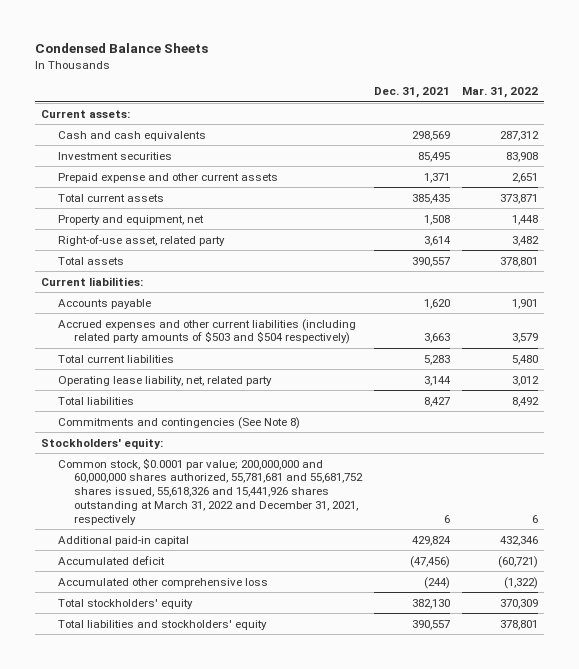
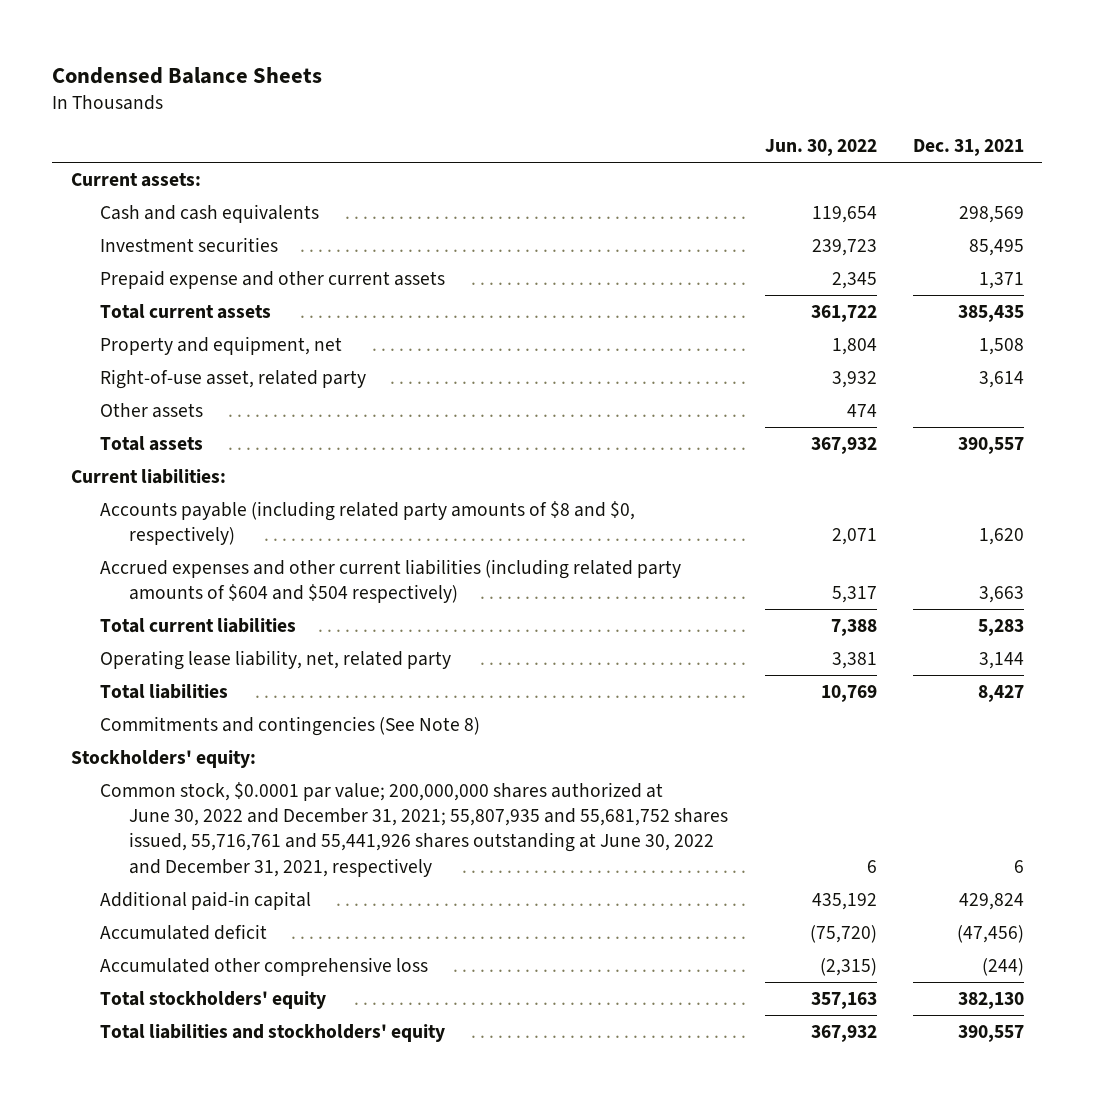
[462,87,539,99] Mar. 31, 2022 -> none
none -> [764,138,877,156] Jun. 30, 2022
none -> [99,403,203,419] Other assets
[57,298,151,309] Accounts payable -> [99,501,635,546] Accounts payable (including related party amounts of $8 and $0, respectively)
[57,318,356,345] Accrued expenses and other current liabilities (including related party amounts of $503 and $504 respectively) -> [99,559,681,604] Accrued expenses and other current liabilities (including related party amounts of $604 and $504 respectively)
[57,457,364,525] Common stock, $0.0001 par value; 200,000,000 and 60,000,000 shares authorized, 55,781,681 and 55,681,752 shares issued, 55,618,326 and 15,441,926 shares outstanding at March 31, 2022 and December 31, 2021, respectively -> [99,782,729,877] Common stock, $0.0001 par value; 200,000,000 shares authorized at June 30, 2022 and December 31, 2021; 55,807,935 and 55,681,752 shares issued, 55,716,761 and 55,441,926 shares outstanding at June 30, 2022 and December 31, 2021, respectively

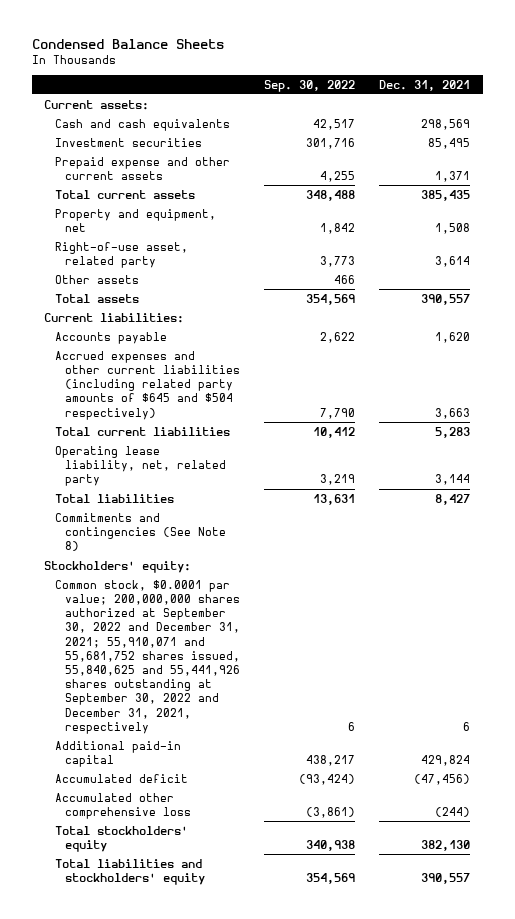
[764,138,877,156] Jun. 30, 2022 -> none
none -> [264,79,356,92] Sep. 30, 2022
[99,501,635,546] Accounts payable (including related party amounts of $8 and $0, respectively) -> [54,331,167,344] Accounts payable
[99,559,681,604] Accrued expenses and other current liabilities (including related party amounts of $604 and $504 respectively) -> [54,350,241,420] Accrued expenses and other current liabilities (including related party amounts of $645 and $504 respectively)
[99,782,729,877] Common stock, $0.0001 par value; 200,000,000 shares authorized at June 30, 2022 and December 31, 2021; 55,807,935 and 55,681,752 shares issued, 55,716,761 and 55,441,926 shares outstanding at June 30, 2022 and December 31, 2021, respectively -> [54,579,241,734] Common stock, $0.0001 par value; 200,000,000 shares authorized at September 30, 2022 and December 31, 2021; 55,910,071 and 55,681,752 shares issued, 55,840,625 and 55,441,926 shares outstanding at September 30, 2022 and December 31, 2021, respectively

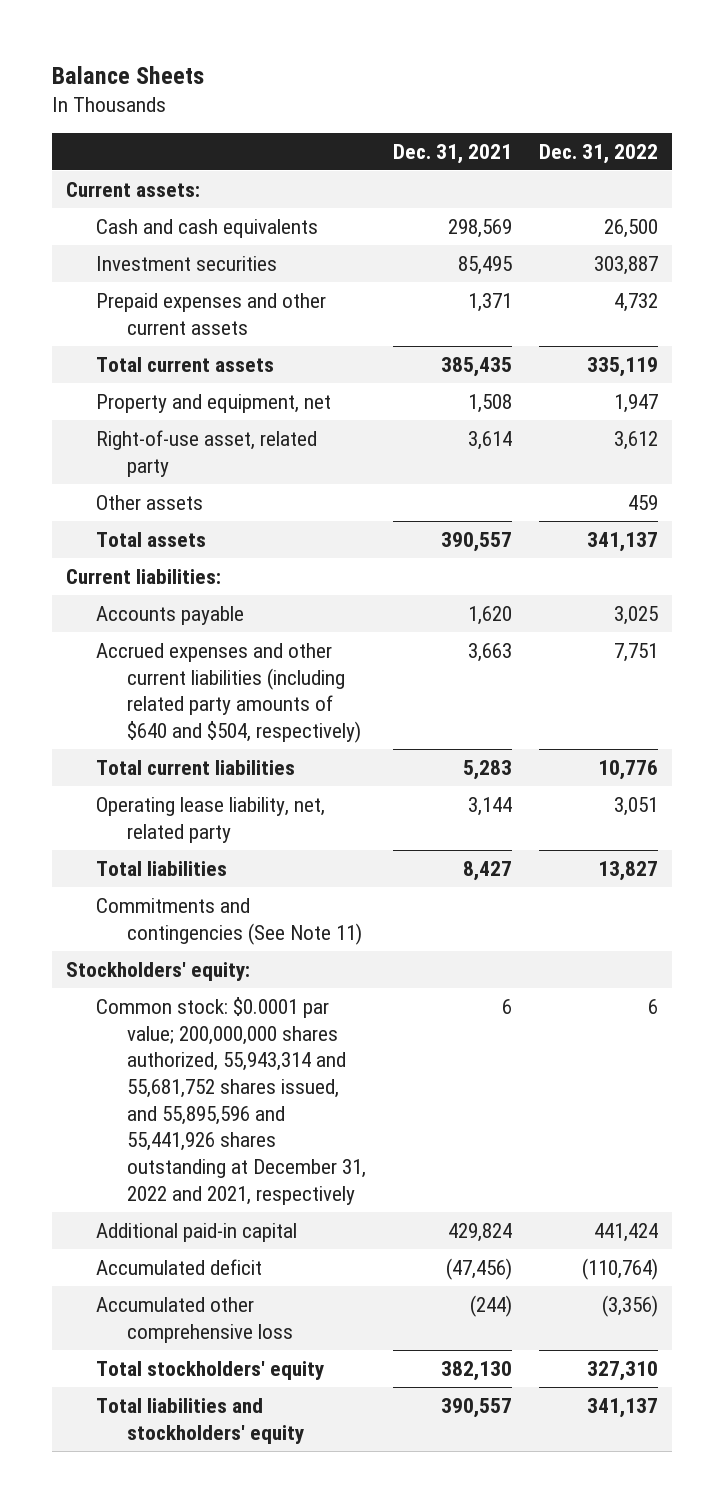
[32,39,225,50] Condensed Balance Sheets -> [51,66,204,85] Balance Sheets
[264,79,356,92] Sep. 30, 2022 -> none
none -> [539,143,659,164] Dec. 31, 2022
[54,156,230,180] Prepaid expense and other current assets -> [96,292,327,335] Prepaid expenses and other current assets
[54,350,241,420] Accrued expenses and other current liabilities (including related party amounts of $645 and $504 respectively) -> [96,642,362,744] Accrued expenses and other current liabilities (including related party amounts of $640 and $504, respectively)
[54,512,227,552] Commitments and contingencies (See Note 8) -> [96,897,363,945] Commitments and contingencies (See Note 11)
[54,579,241,734] Common stock, $0.0001 par value; 200,000,000 shares authorized at September 30, 2022 and December 31, 2021; 55,910,071 and 55,681,752 shares issued, 55,840,625 and 55,441,926 shares outstanding at September 30, 2022 and December 31, 2021, respectively -> [96,996,367,1205] Common stock: $0.0001 par value; 200,000,000 shares authorized, 55,943,314 and 55,681,752 shares issued, and 55,895,596 and 55,441,926 shares outstanding at December 31, 2022 and 2021, respectively

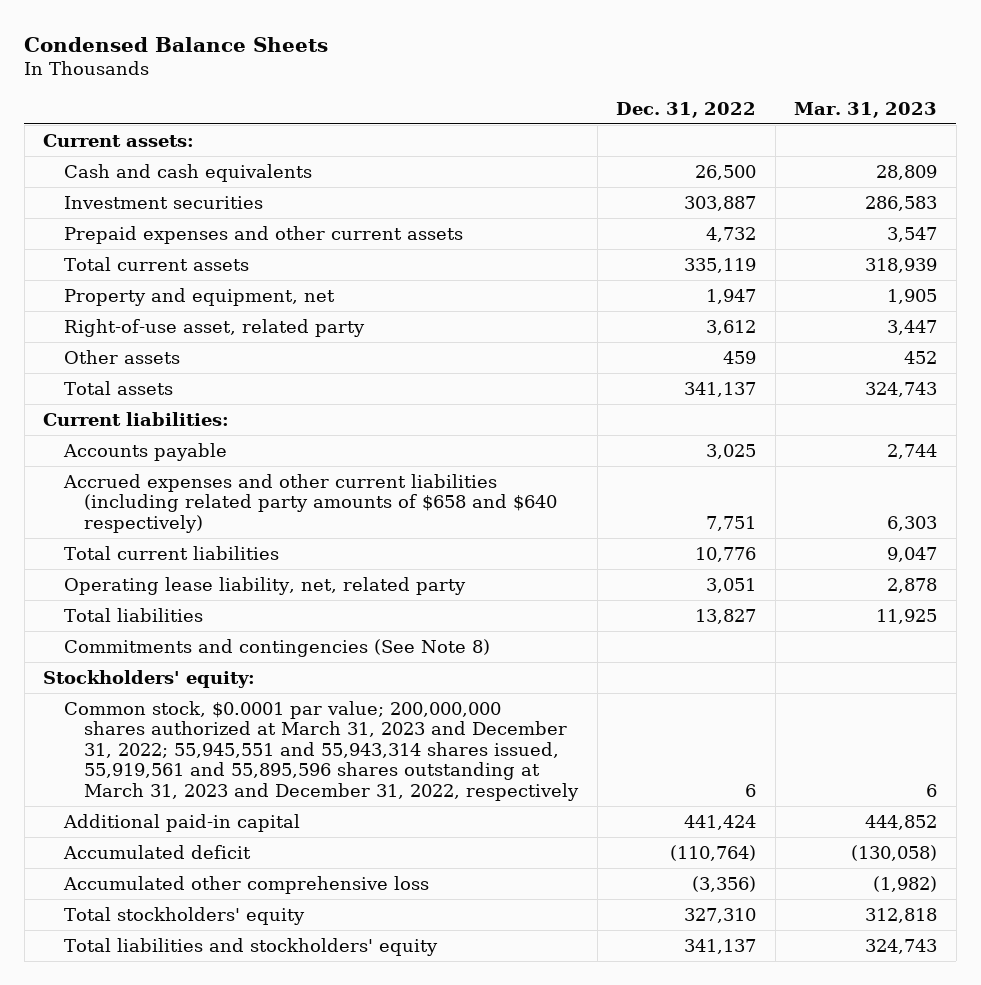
[51,66,204,85] Balance Sheets -> [24,36,329,52] Condensed Balance Sheets
[393,143,513,164] Dec. 31, 2021 -> none
none -> [794,101,938,118] Mar. 31, 2023
[96,642,362,744] Accrued expenses and other current liabilities (including related party amounts of $640 and $504, respectively) -> [62,473,558,533] Accrued expenses and other current liabilities (including related party amounts of $658 and $640 respectively)
[96,897,363,945] Commitments and contingencies (See Note 11) -> [63,638,490,657] Commitments and contingencies (See Note 8)
[96,996,367,1205] Common stock: $0.0001 par value; 200,000,000 shares authorized, 55,943,314 and 55,681,752 shares issued, and 55,895,596 and 55,441,926 shares outstanding at December 31, 2022 and 2021, respectively -> [63,700,580,801] Common stock, $0.0001 par value; 200,000,000 shares authorized at March 31, 2023 and December 31, 2022; 55,945,551 and 55,943,314 shares issued, 55,919,561 and 55,895,596 shares outstanding at March 31, 2023 and December 31, 2022, respectively

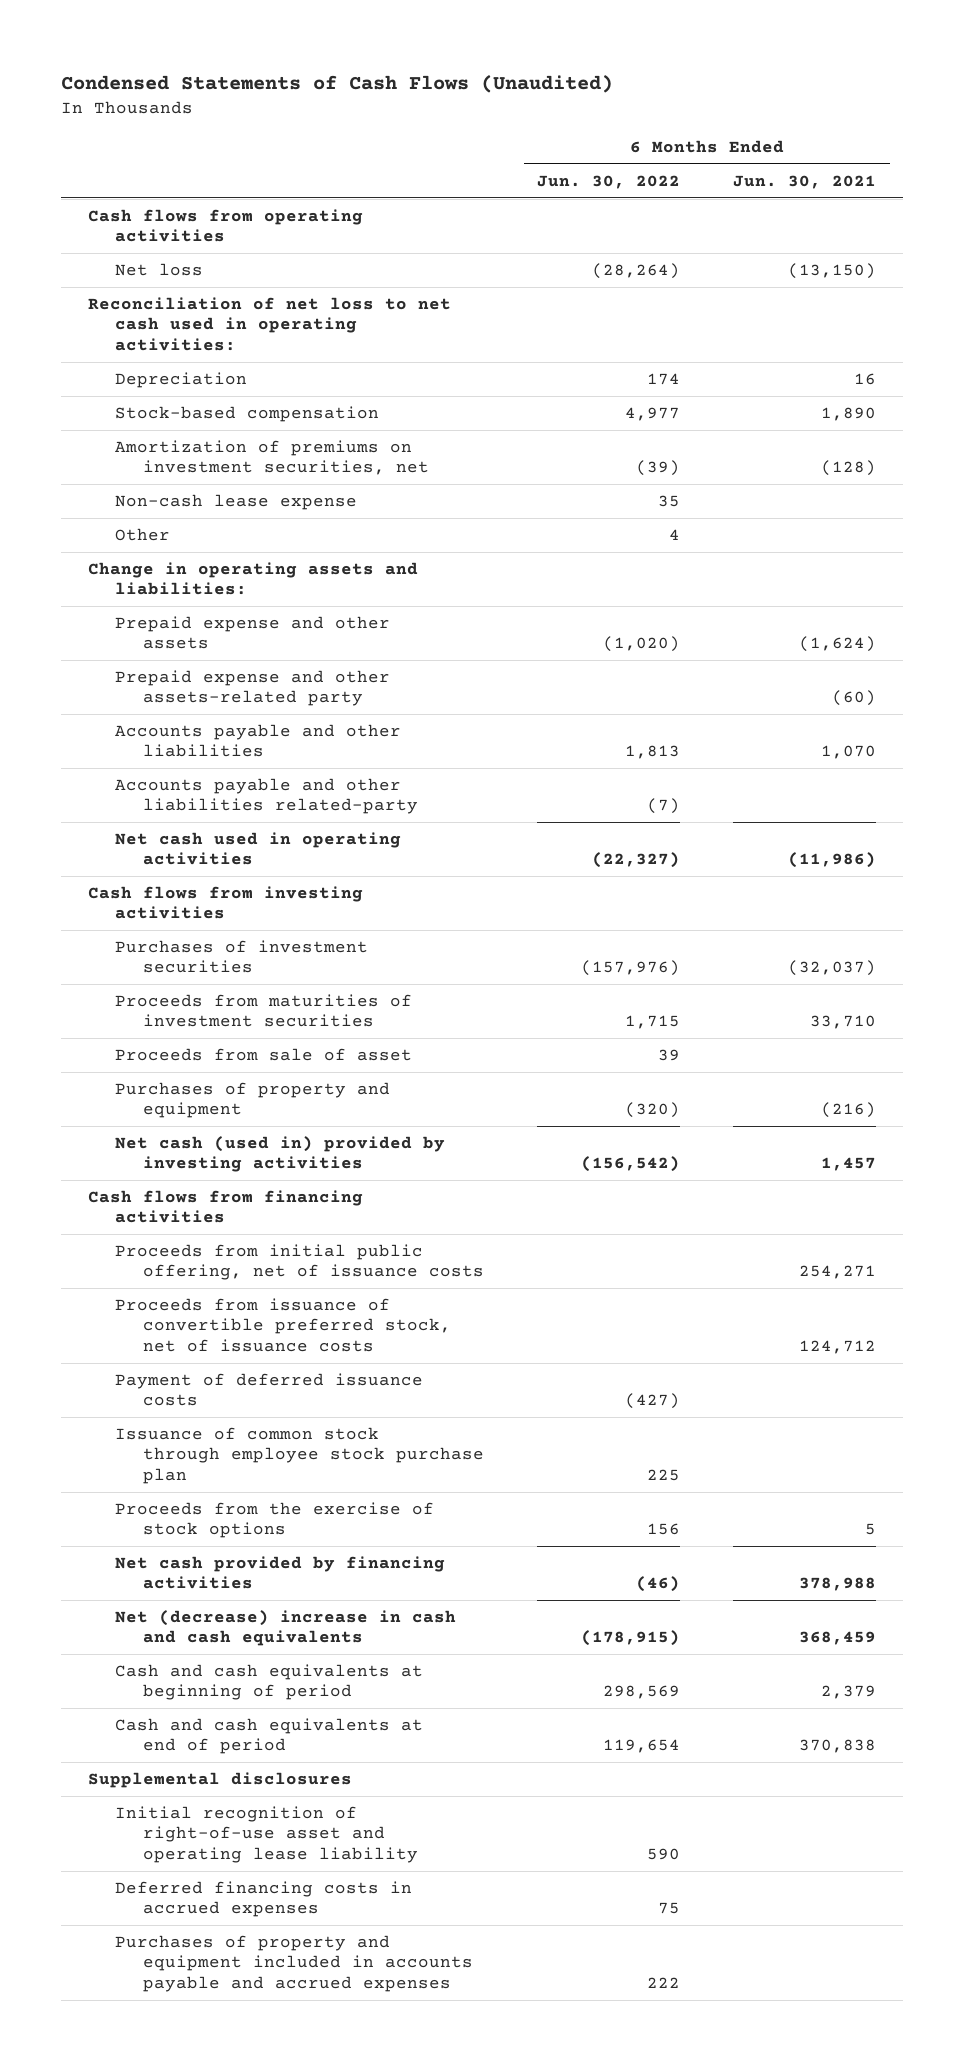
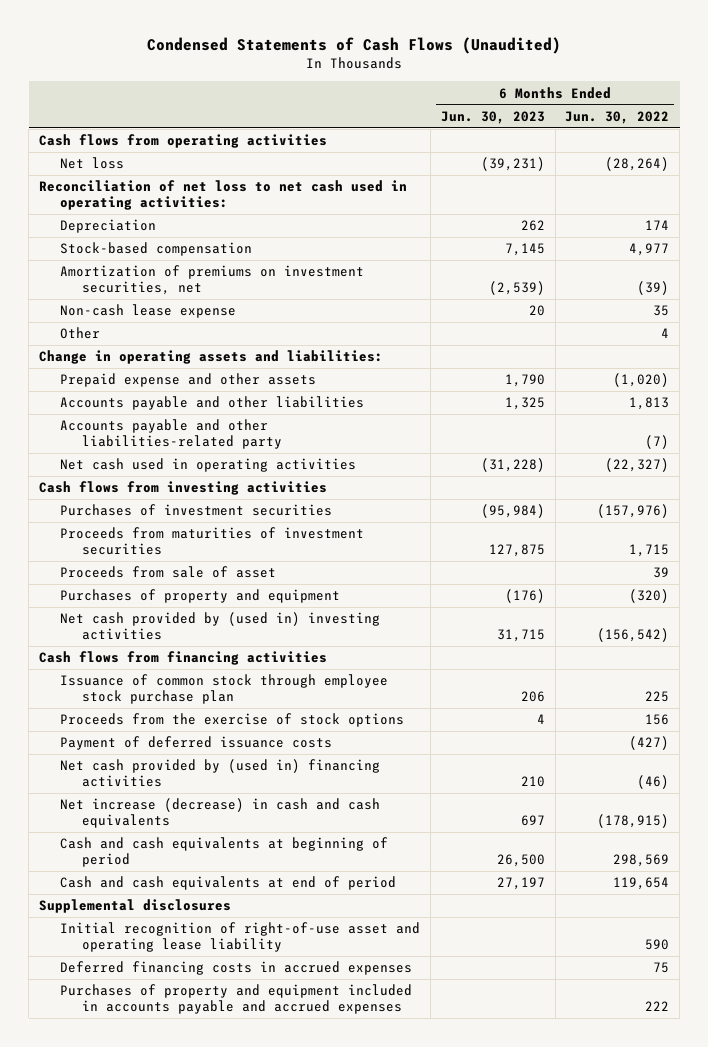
[733,174,877,189] Jun. 30, 2021 -> none
none -> [440,110,545,124] Jun. 30, 2023
[115,669,391,707] Prepaid expense and other assets-related party -> none
[115,777,419,815] Accounts payable and other liabilities related-party -> [60,419,282,450] Accounts payable and other liabilities-related party
[115,1135,446,1173] Net cash (used in) provided by investing activities -> [60,612,381,641] Net cash provided by (used in) investing activities
[115,1243,485,1281] Proceeds from initial public offering, net of issuance costs -> none
[115,1297,452,1352] Proceeds from issuance of convertible preferred stock, net of issuance costs -> none
[115,1372,424,1407] Payment of deferred issuance costs -> [60,736,333,751] Payment of deferred issuance costs
[115,1555,446,1590] Net cash provided by financing activities -> [60,759,381,788] Net cash provided by (used in) financing activities
[115,1609,457,1647] Net (decrease) increase in cash and cash equivalents -> [60,798,381,829] Net increase (decrease) in cash and cash equivalents

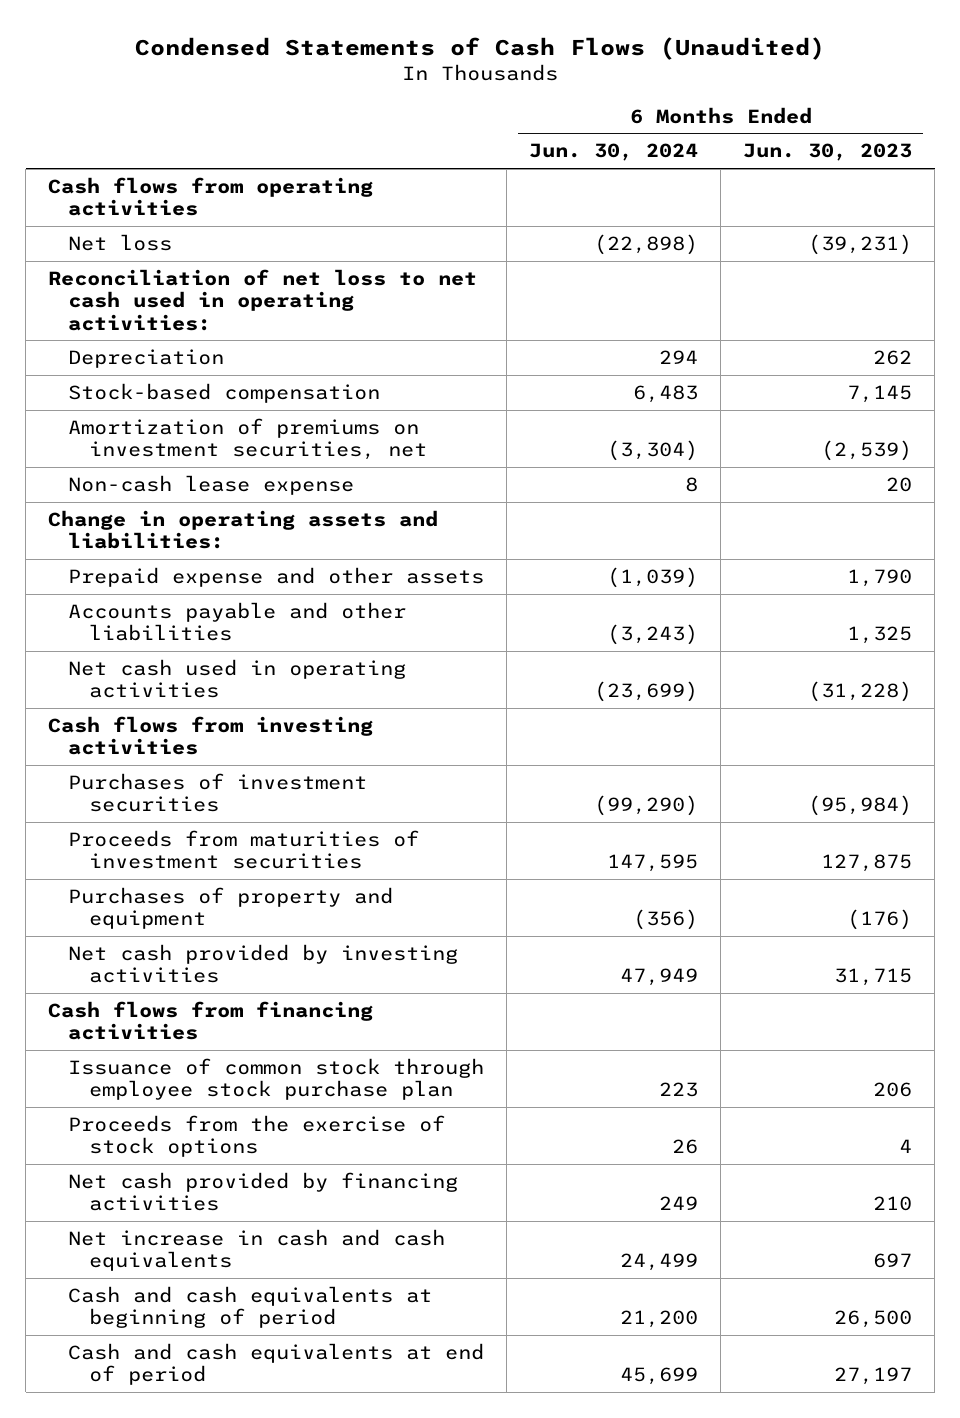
[565,110,670,124] Jun. 30, 2022 -> none
none -> [529,143,699,162] Jun. 30, 2024
[60,327,101,340] Other -> none
[60,419,282,450] Accounts payable and other liabilities-related party -> none
[60,566,277,579] Proceeds from sale of asset -> none
[60,612,381,641] Net cash provided by (used in) investing activities -> [68,943,459,984] Net cash provided by investing activities
[60,736,333,751] Payment of deferred issuance costs -> none
[60,759,381,788] Net cash provided by (used in) financing activities -> [68,1171,459,1212] Net cash provided by financing activities
[60,798,381,829] Net increase (decrease) in cash and cash equivalents -> [68,1228,446,1272] Net increase in cash and cash equivalents
[39,899,232,914] Supplemental disclosures -> none
[60,922,421,953] Initial recognition of right-of-use asset and operating lease liability -> none
[60,961,413,976] Deferred financing costs in accrued expenses -> none
[60,984,413,1015] Purchases of property and equipment included in accounts payable and accrued expenses -> none

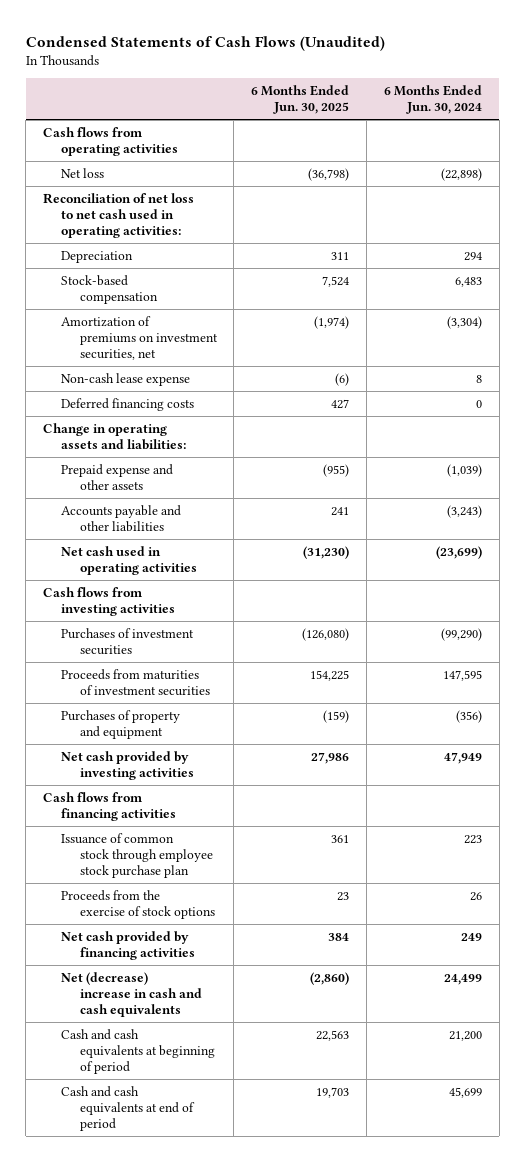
[743,143,913,162] Jun. 30, 2023 -> none
none -> [251,85,350,115] 6 Months Ended Jun. 30, 2025
none -> [61,397,195,411] Deferred financing costs
[68,1228,446,1272] Net increase in cash and cash equivalents -> [61,971,202,1017] Net (decrease) increase in cash and cash equivalents

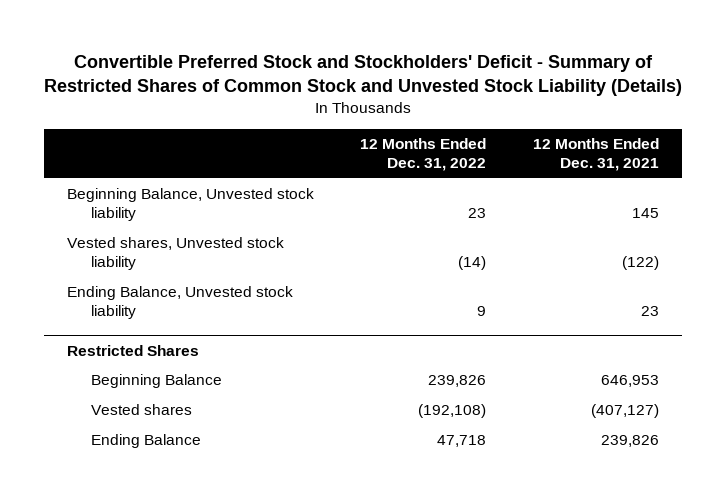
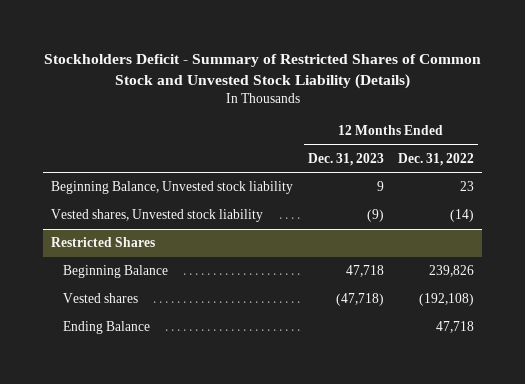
[43,54,682,97] Convertible Preferred Stock and Stockholders' Deficit - Summary of Restricted Shares of Common Stock and Unvested Stock Liability (Details) -> [43,54,481,90] Stockholders Deficit - Summary of Restricted Shares of Common Stock and Unvested Stock Liability (Details)
[532,138,659,172] 12 Months Ended Dec. 31, 2021 -> none
none -> [307,152,384,166] Dec. 31, 2023
[66,286,293,320] Ending Balance, Unvested stock liability -> none

